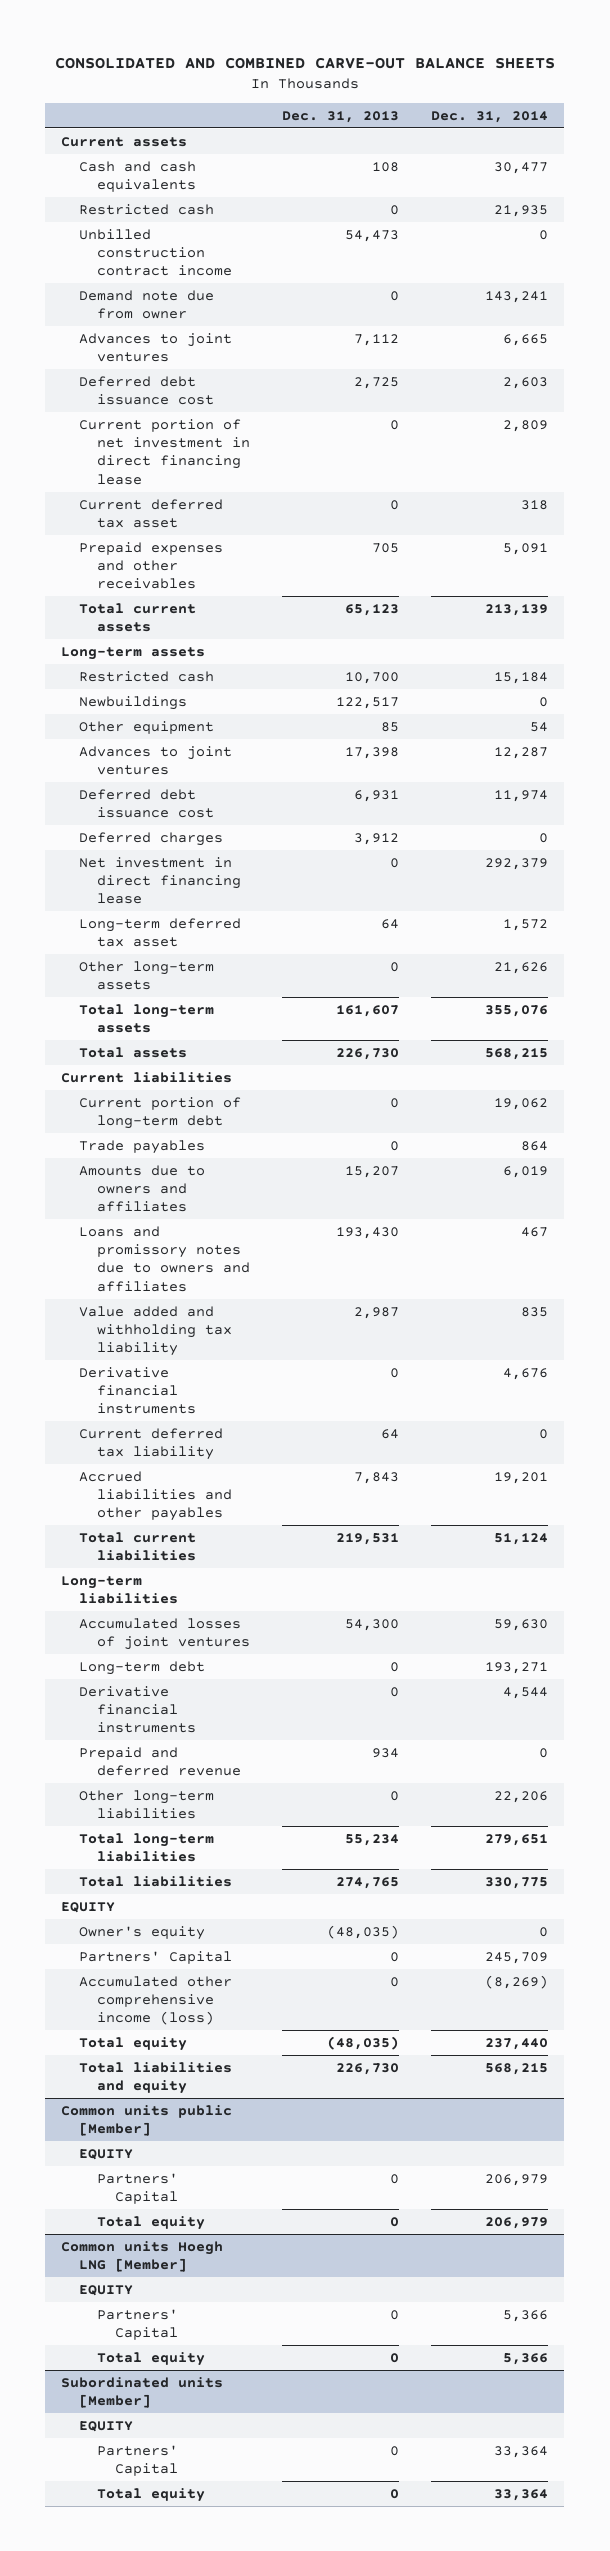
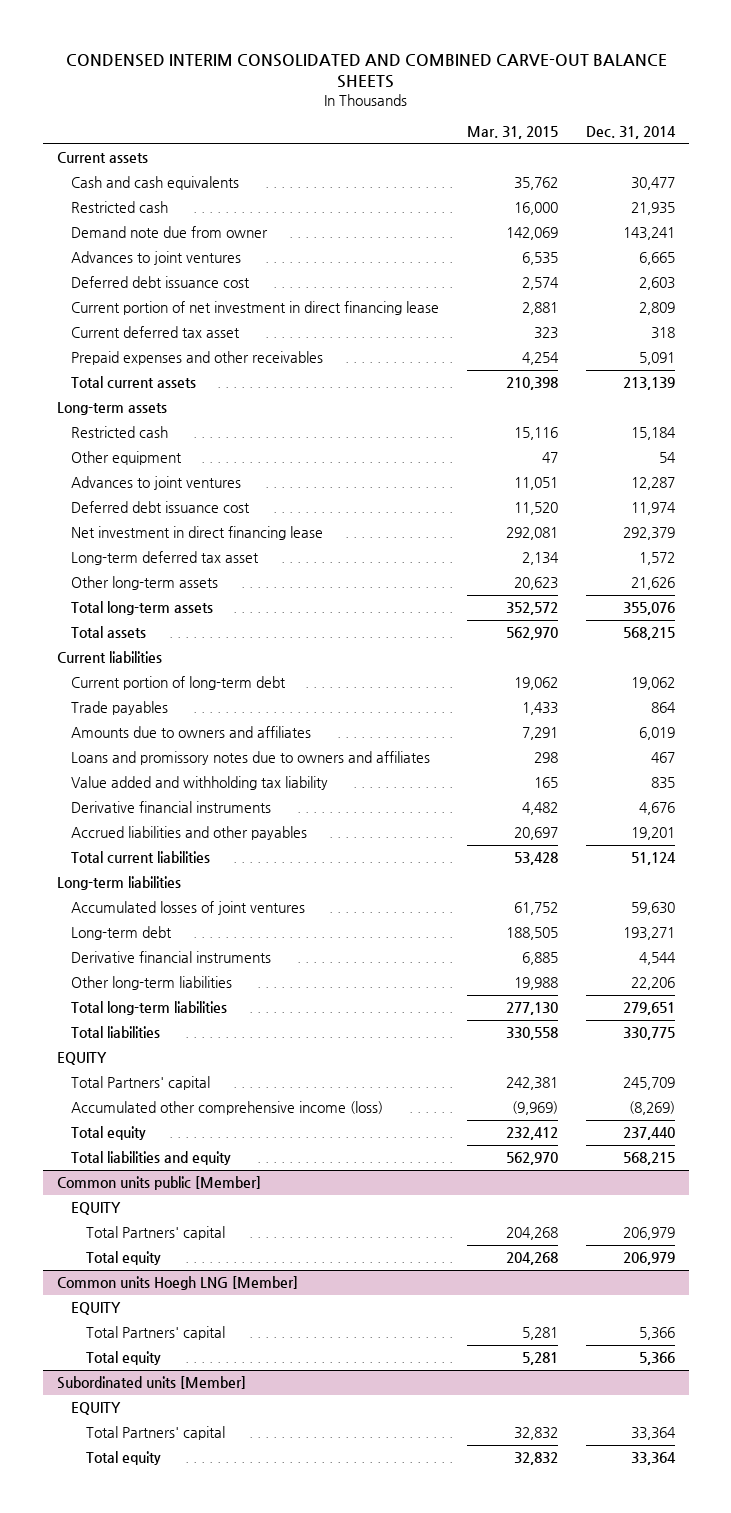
[54,57,555,70] CONSOLIDATED AND COMBINED CARVE-OUT BALANCE SHEETS -> [65,53,667,89] CONDENSED INTERIM CONSOLIDATED AND COMBINED CARVE-OUT BALANCE SHEETS
[282,110,400,123] Dec. 31, 2013 -> none
none -> [467,126,559,140] Mar. 31, 2015
[79,228,233,277] Unbilled construction contract income -> none
[79,695,188,710] Newbuildings -> none
[79,831,224,846] Deferred charges -> none
[79,1427,224,1460] Current deferred tax liability -> none
[79,1746,242,1776] Prepaid and deferred revenue -> none
[79,1925,206,1940] Owner's equity -> none
[79,1950,233,1964] Partners' Capital -> [71,1076,211,1091] Total Partners' capital
[97,2172,179,2204] Partners' Capital -> [85,1226,225,1241] Total Partners' capital
[97,2308,179,2340] Partners' Capital -> [85,1326,225,1341] Total Partners' capital
[97,2444,179,2476] Partners' Capital -> [85,1426,225,1441] Total Partners' capital

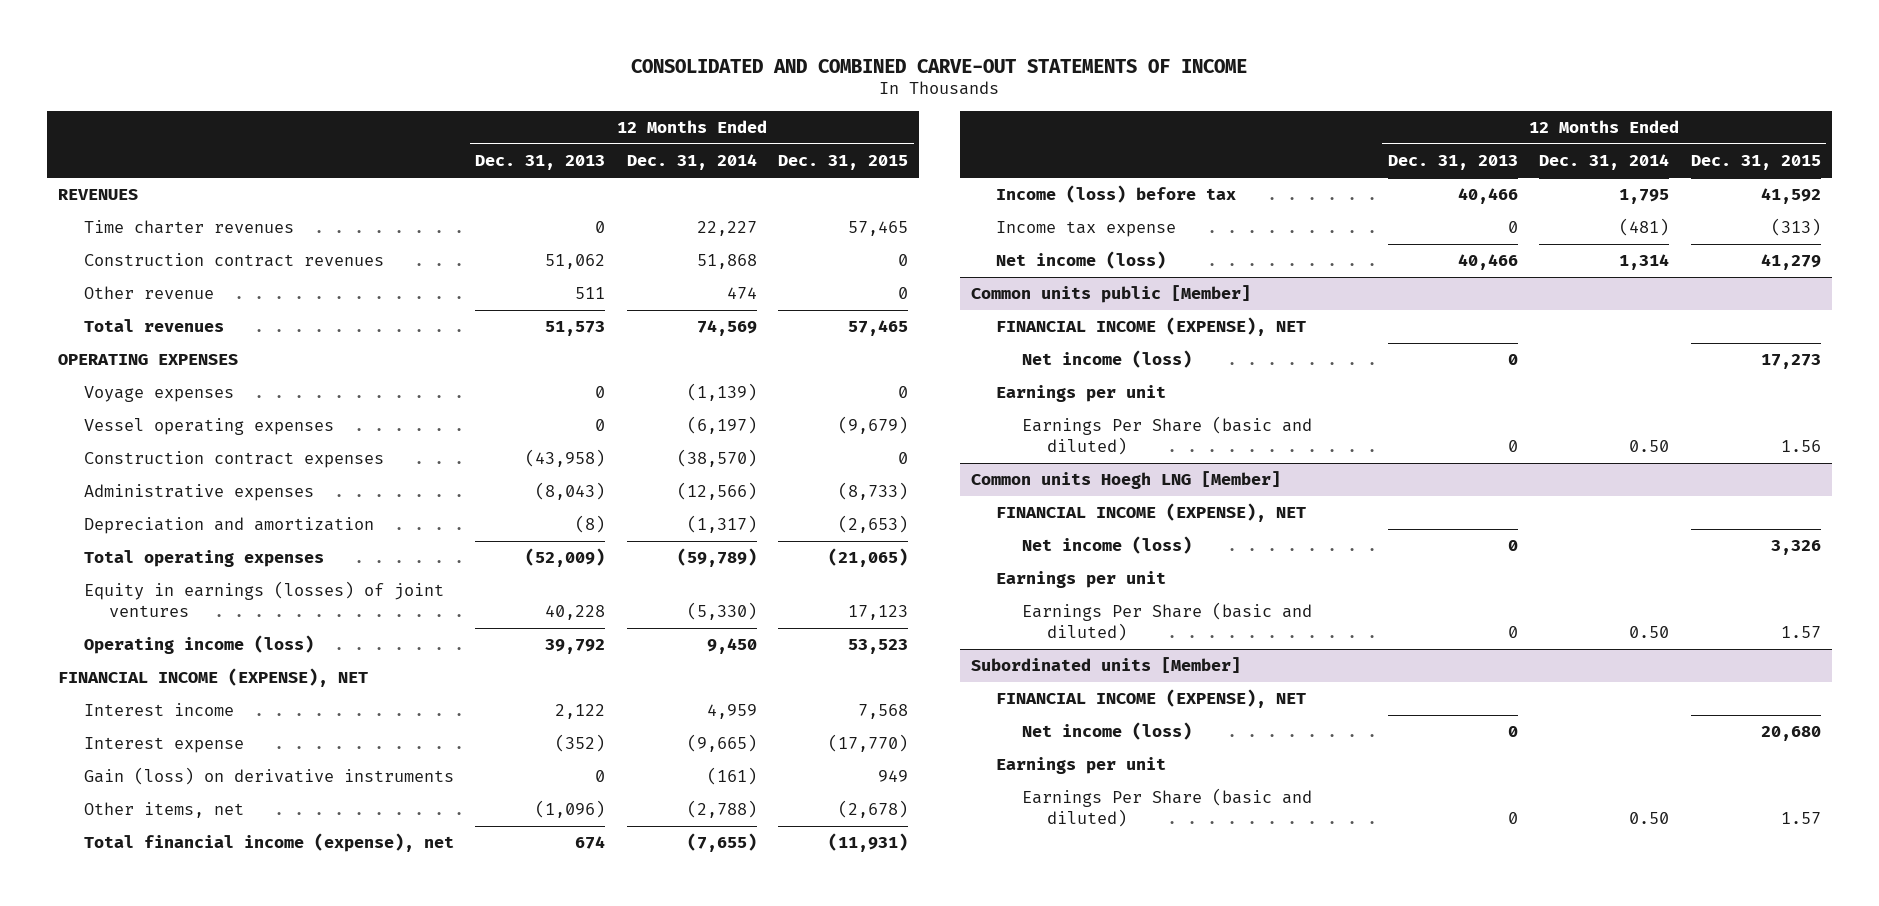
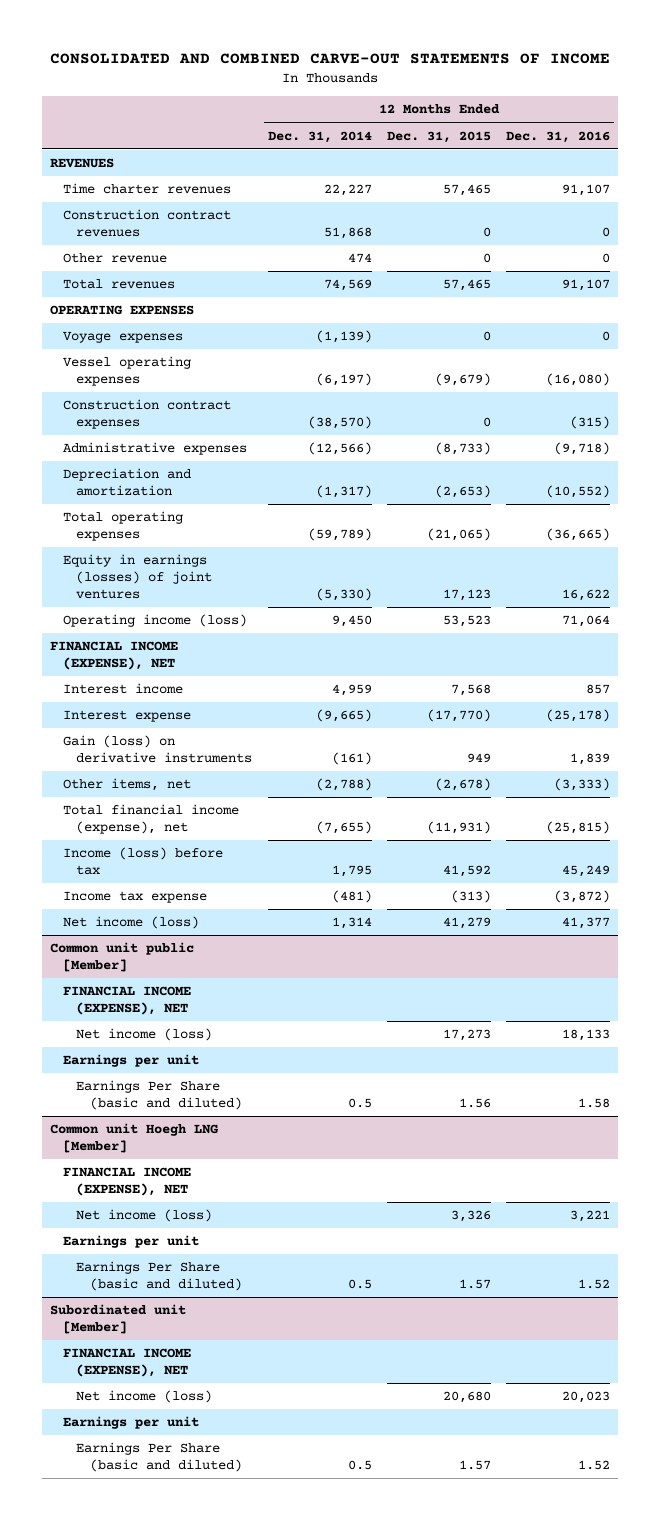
[475,155,606,171] Dec. 31, 2013 -> none
none -> [506,130,611,143] Dec. 31, 2016
[970,285,1251,304] Common units public [Member] -> [49,942,194,973] Common unit public [Member]
[1629,440,1670,453] 0.50 -> [347,1098,372,1109] 0.5
[970,471,1281,490] Common units Hoegh LNG [Member] -> [49,1123,219,1154] Common unit Hoegh LNG [Member]
[1629,626,1670,639] 0.50 -> [347,1279,372,1290] 0.5
[970,657,1241,674] Subordinated units [Member] -> [49,1304,186,1335] Subordinated unit [Member]
[1629,812,1670,825] 0.50 -> [347,1460,372,1471] 0.5

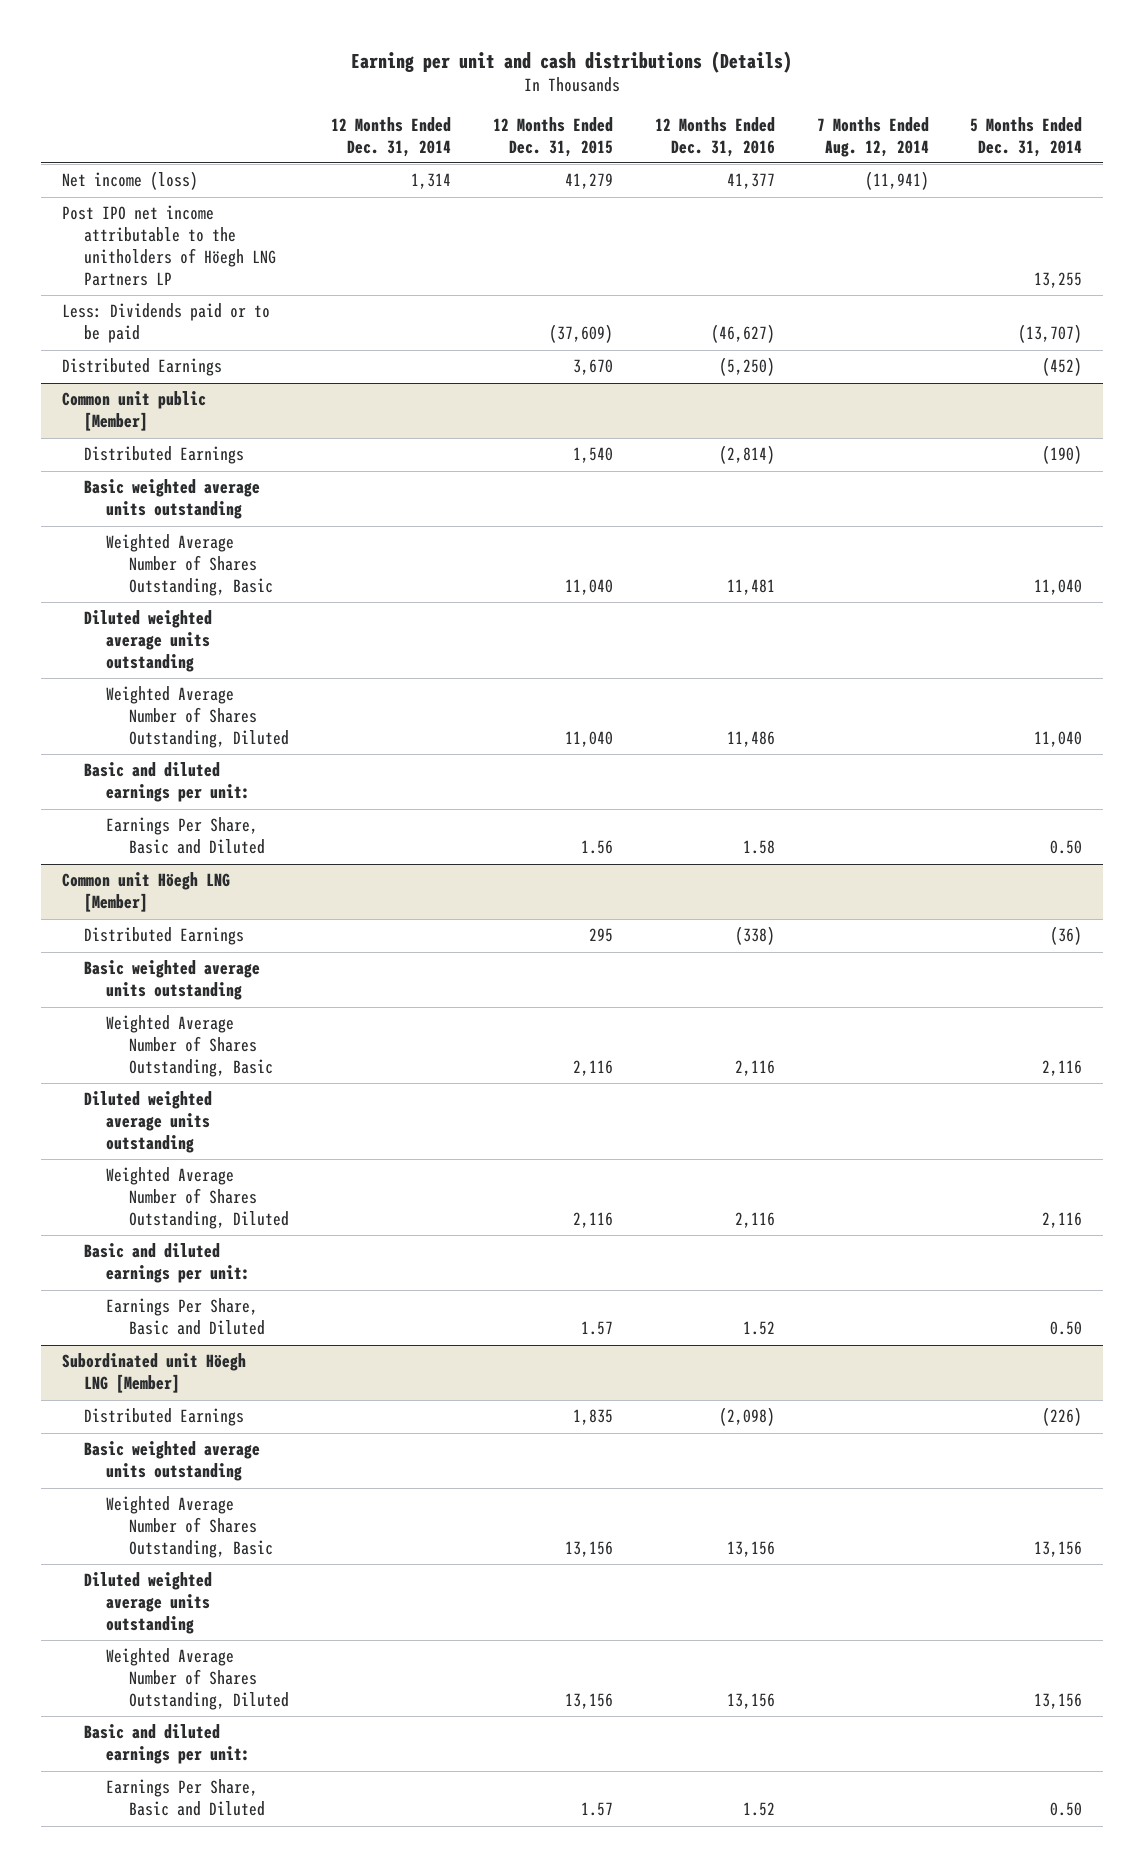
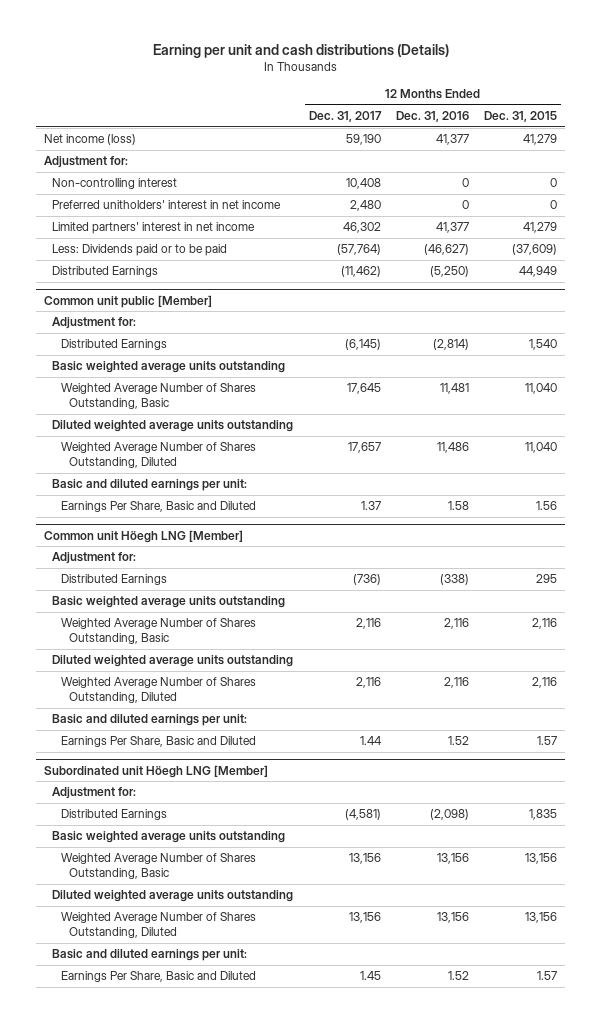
[330,116,451,157] 12 Months Ended Dec. 31, 2014 -> none
[816,116,929,157] 7 Months Ended Aug. 12, 2014 -> none
[970,116,1083,157] 5 Months Ended Dec. 31, 2014 -> none
none -> [308,111,382,123] Dec. 31, 2017
[61,205,276,286] Post IPO net income attributable to the unitholders of Höegh LNG Partners LP -> none
none -> [43,156,128,169] Adjustment for:
none -> [52,178,178,190] Non-controlling interest
none -> [52,200,282,210] Preferred unitholders' interest in net income
none -> [52,222,256,235] Limited partners' interest in net income
[572,359,613,376] 3,670 -> [519,266,558,278] 44,949
none -> [52,317,137,330] Adjustment for:
none -> [52,552,137,565] Adjustment for:
none -> [52,787,137,800] Adjustment for:

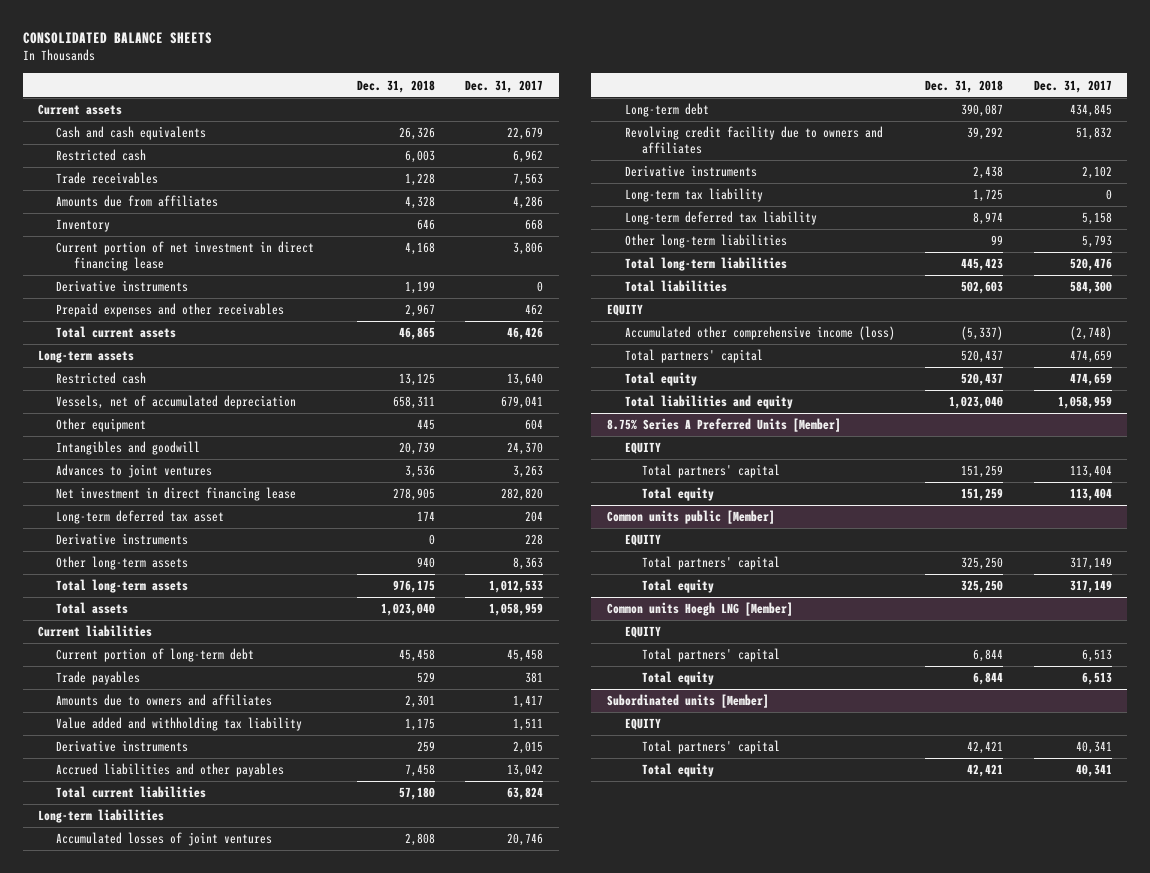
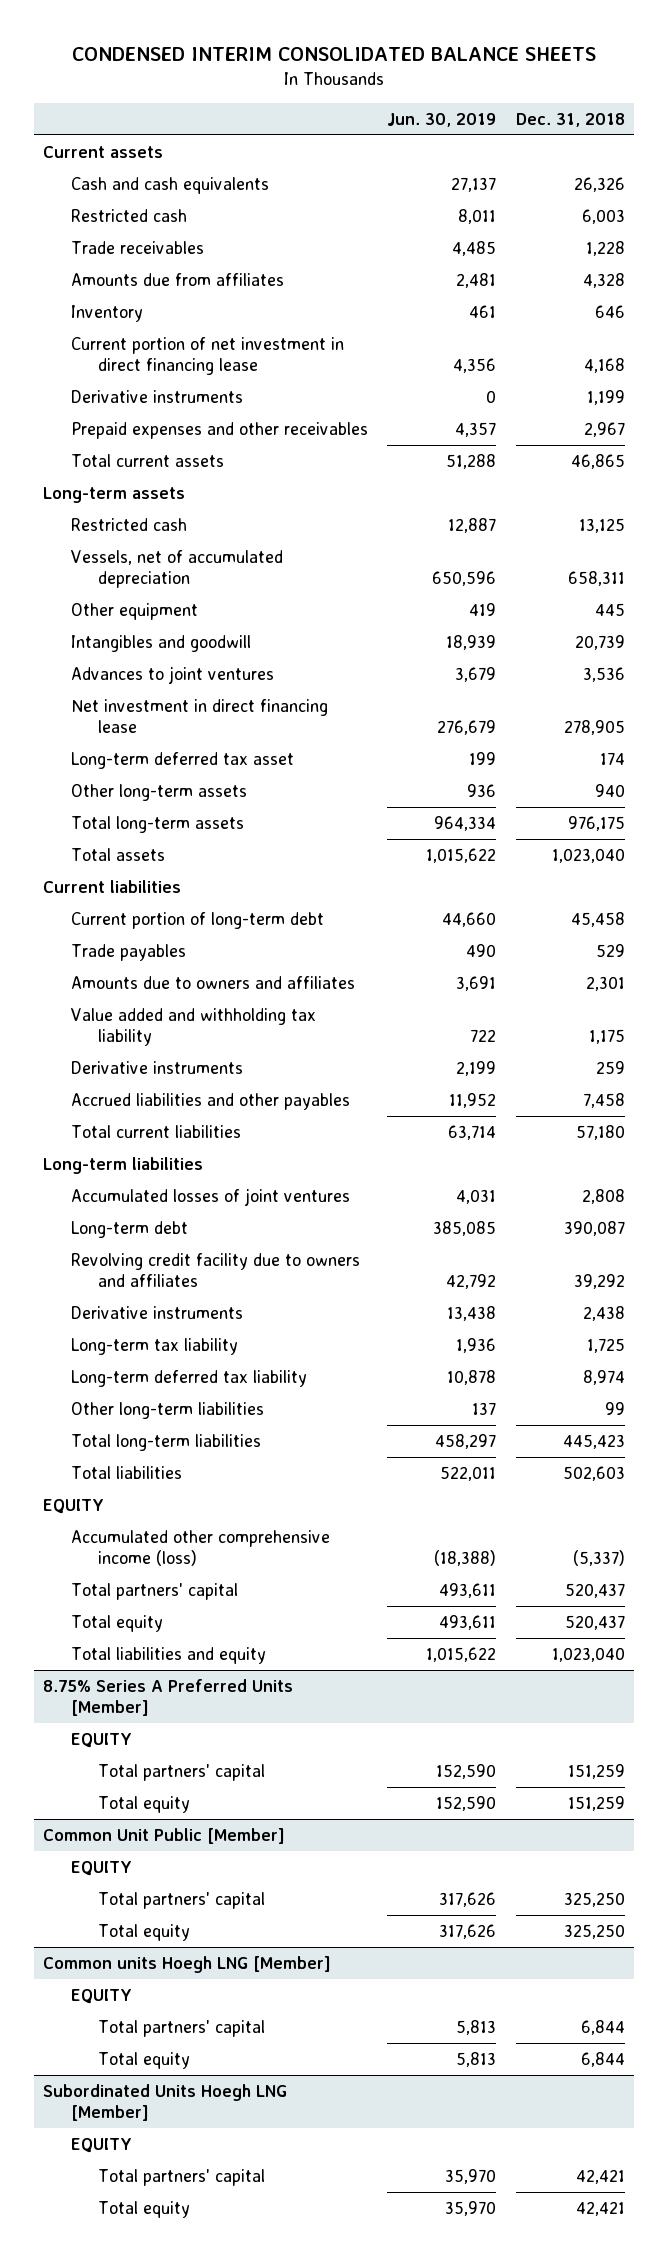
[22,31,212,44] CONSOLIDATED BALANCE SHEETS -> [72,47,597,62] CONDENSED INTERIM CONSOLIDATED BALANCE SHEETS
[465,79,544,93] Dec. 31, 2017 -> none
none -> [387,112,497,127] Jun. 30, 2019
[55,533,188,546] Derivative instruments -> none
[606,510,775,525] Common units public [Member] -> [43,1827,286,1844] Common Unit Public [Member]
[606,694,769,709] Subordinated units [Member] -> [43,2083,288,2122] Subordinated Units Hoegh LNG [Member]

